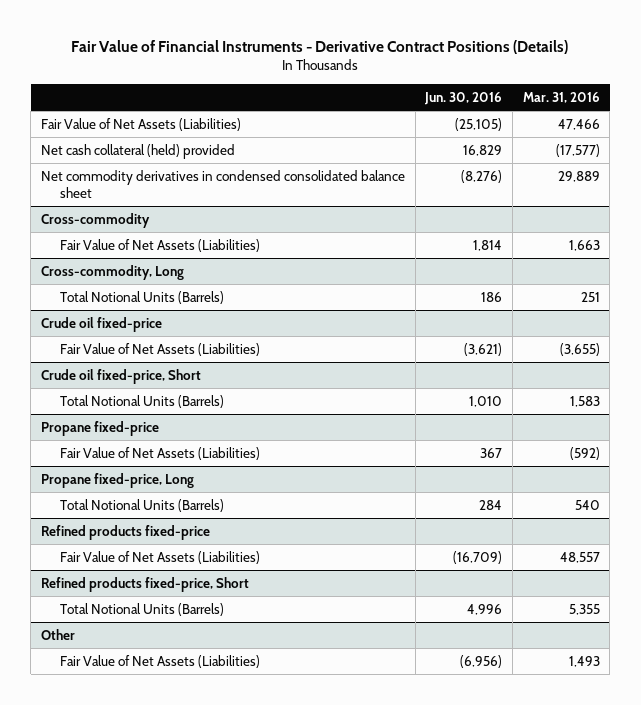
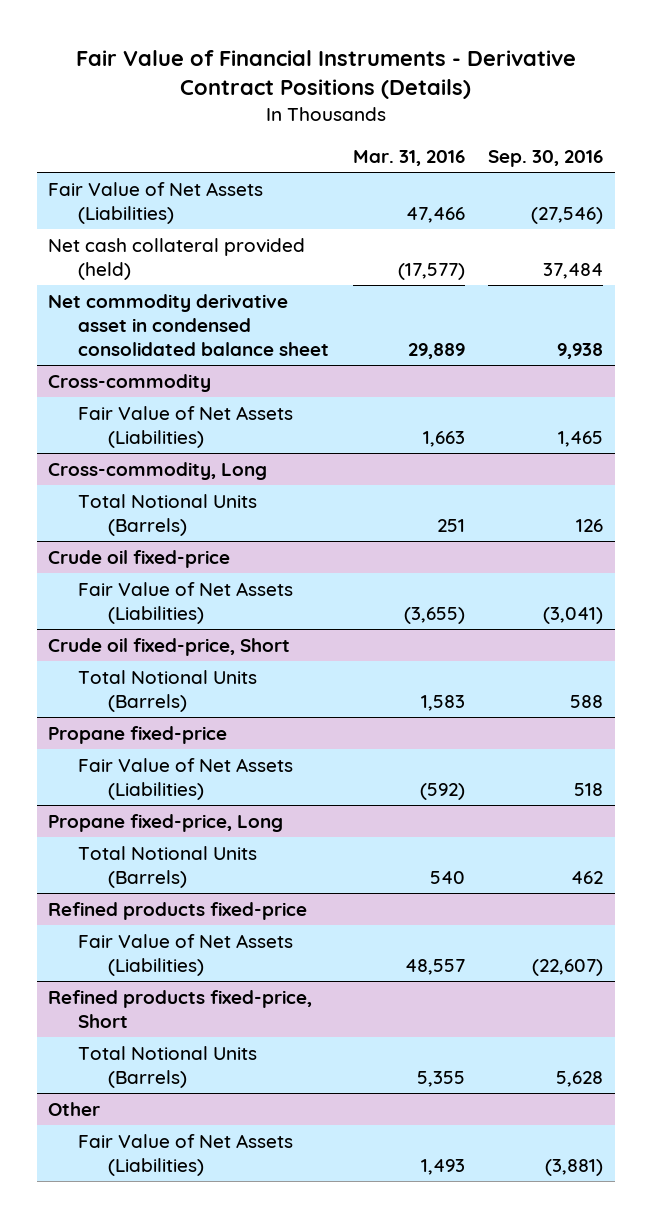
[424,91,503,105] Jun. 30, 2016 -> none
none -> [488,149,604,167] Sep. 30, 2016
[40,143,235,159] Net cash collateral (held) provided -> [48,237,306,280] Net cash collateral provided (held)
[40,169,405,198] Net commodity derivatives in condensed consolidated balance sheet -> [48,293,330,356] Net commodity derivative asset in condensed consolidated balance sheet

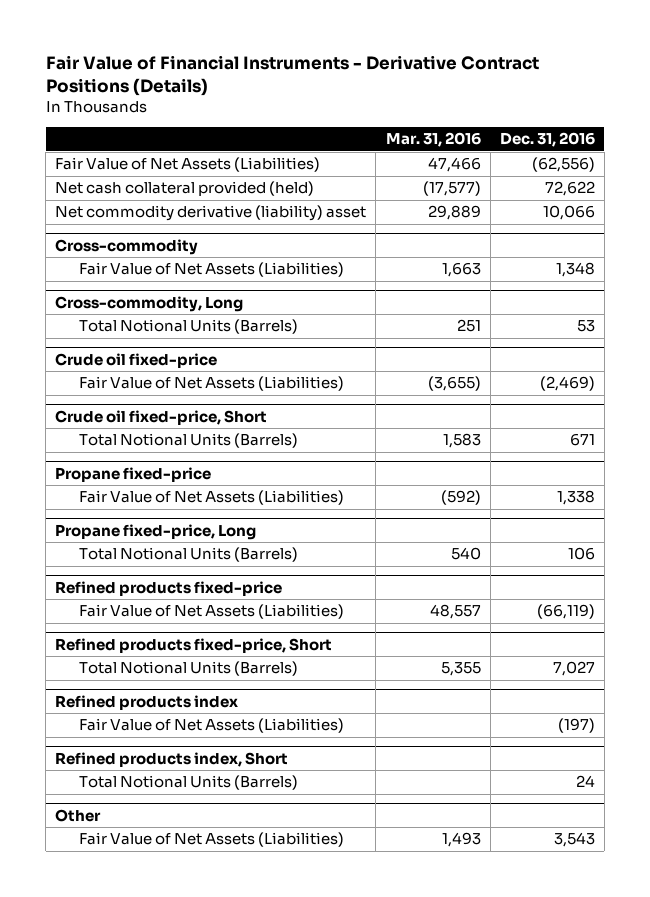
[488,149,604,167] Sep. 30, 2016 -> none
none -> [499,132,595,148] Dec. 31, 2016
[48,293,330,356] Net commodity derivative asset in condensed consolidated balance sheet -> [55,205,367,222] Net commodity derivative (liability) asset
none -> [55,694,239,710] Refined products index
none -> [78,718,344,734] Fair Value of Net Assets (Liabilities)
none -> [55,751,289,767] Refined products index, Short
none -> [78,775,298,791] Total Notional Units (Barrels)

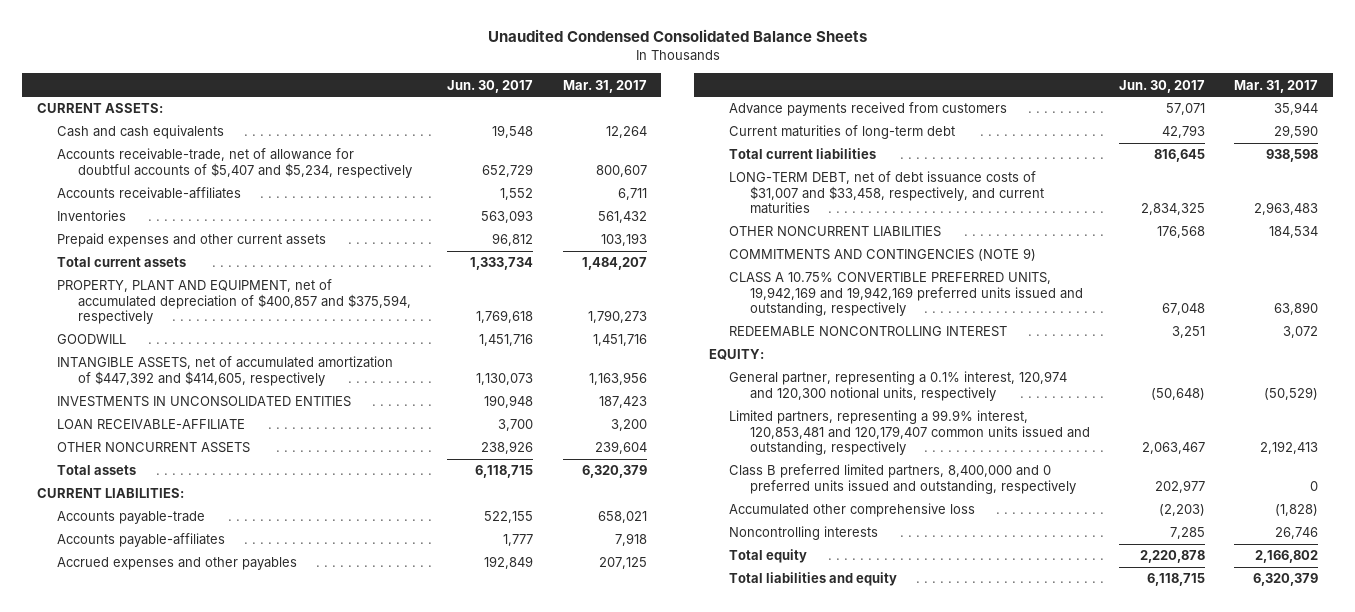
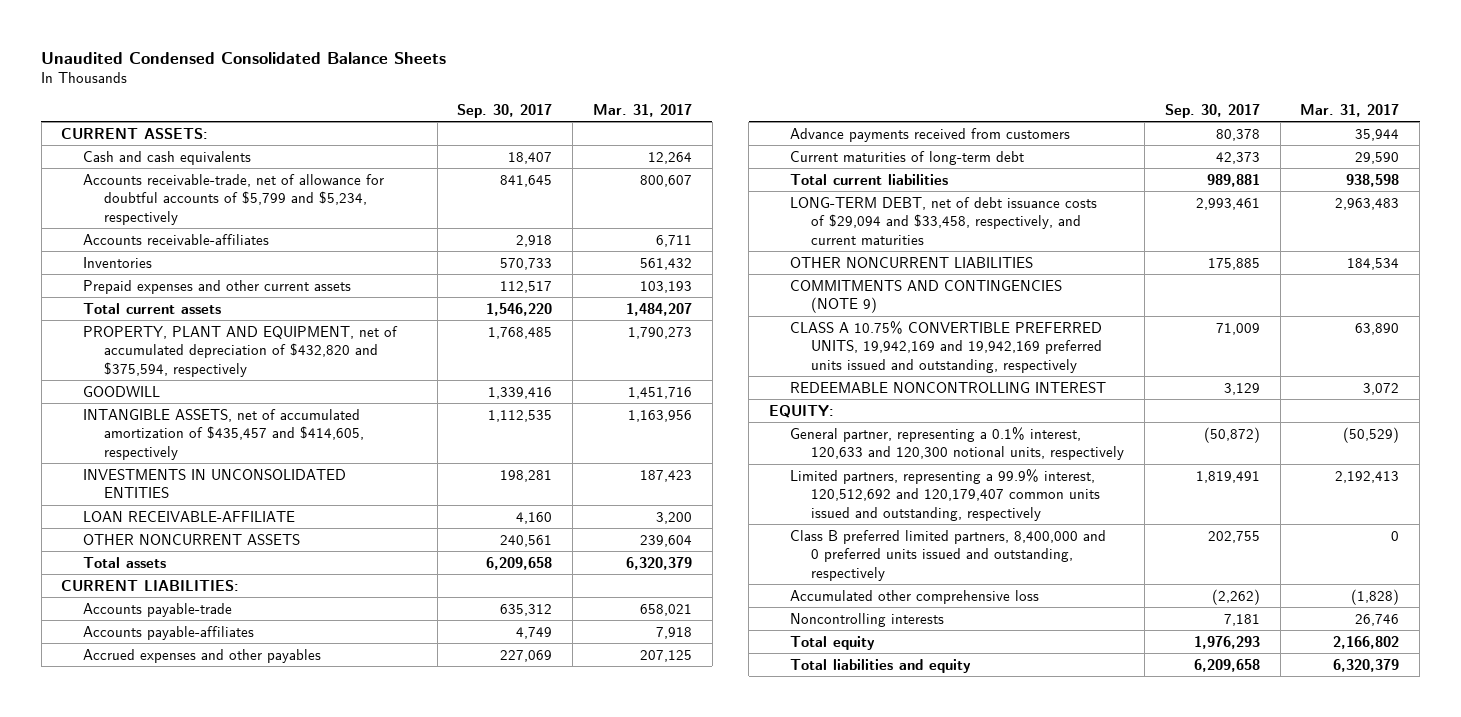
[447,79,534,93] Jun. 30, 2017 -> none
none -> [457,103,553,118] Sep. 30, 2017
[57,148,412,178] Accounts receivable-trade, net of allowance for doubtful accounts of $5,407 and $5,234, respectively -> [82,173,384,225] Accounts receivable-trade, net of allowance for doubtful accounts of $5,799 and $5,234, respectively
[57,279,411,325] PROPERTY, PLANT AND EQUIPMENT, net of accumulated depreciation of $400,857 and $375,594, respectively -> [82,325,398,377] PROPERTY, PLANT AND EQUIPMENT, net of accumulated depreciation of $432,820 and $375,594, respectively
[57,356,394,386] INTANGIBLE ASSETS, net of accumulated amortization of $447,392 and $414,605, respectively -> [82,408,364,460] INTANGIBLE ASSETS, net of accumulated amortization of $435,457 and $414,605, respectively
[729,171,1044,215] LONG-TERM DEBT, net of debt issuance costs of $31,007 and $33,458, respectively, and current maturities -> [790,196,1098,245] LONG-TERM DEBT, net of debt issuance costs of $29,094 and $33,458, respectively, and current maturities
[729,371,1068,401] General partner, representing a 0.1% interest, 120,974 and 120,300 notional units, respectively -> [790,426,1125,461] General partner, representing a 0.1% interest, 120,633 and 120,300 notional units, respectively
[729,410,1090,456] Limited partners, representing a 99.9% interest, 120,853,481 and 120,179,407 common units issued and outstanding, respectively -> [790,468,1101,521] Limited partners, representing a 99.9% interest, 120,512,692 and 120,179,407 common units issued and outstanding, respectively

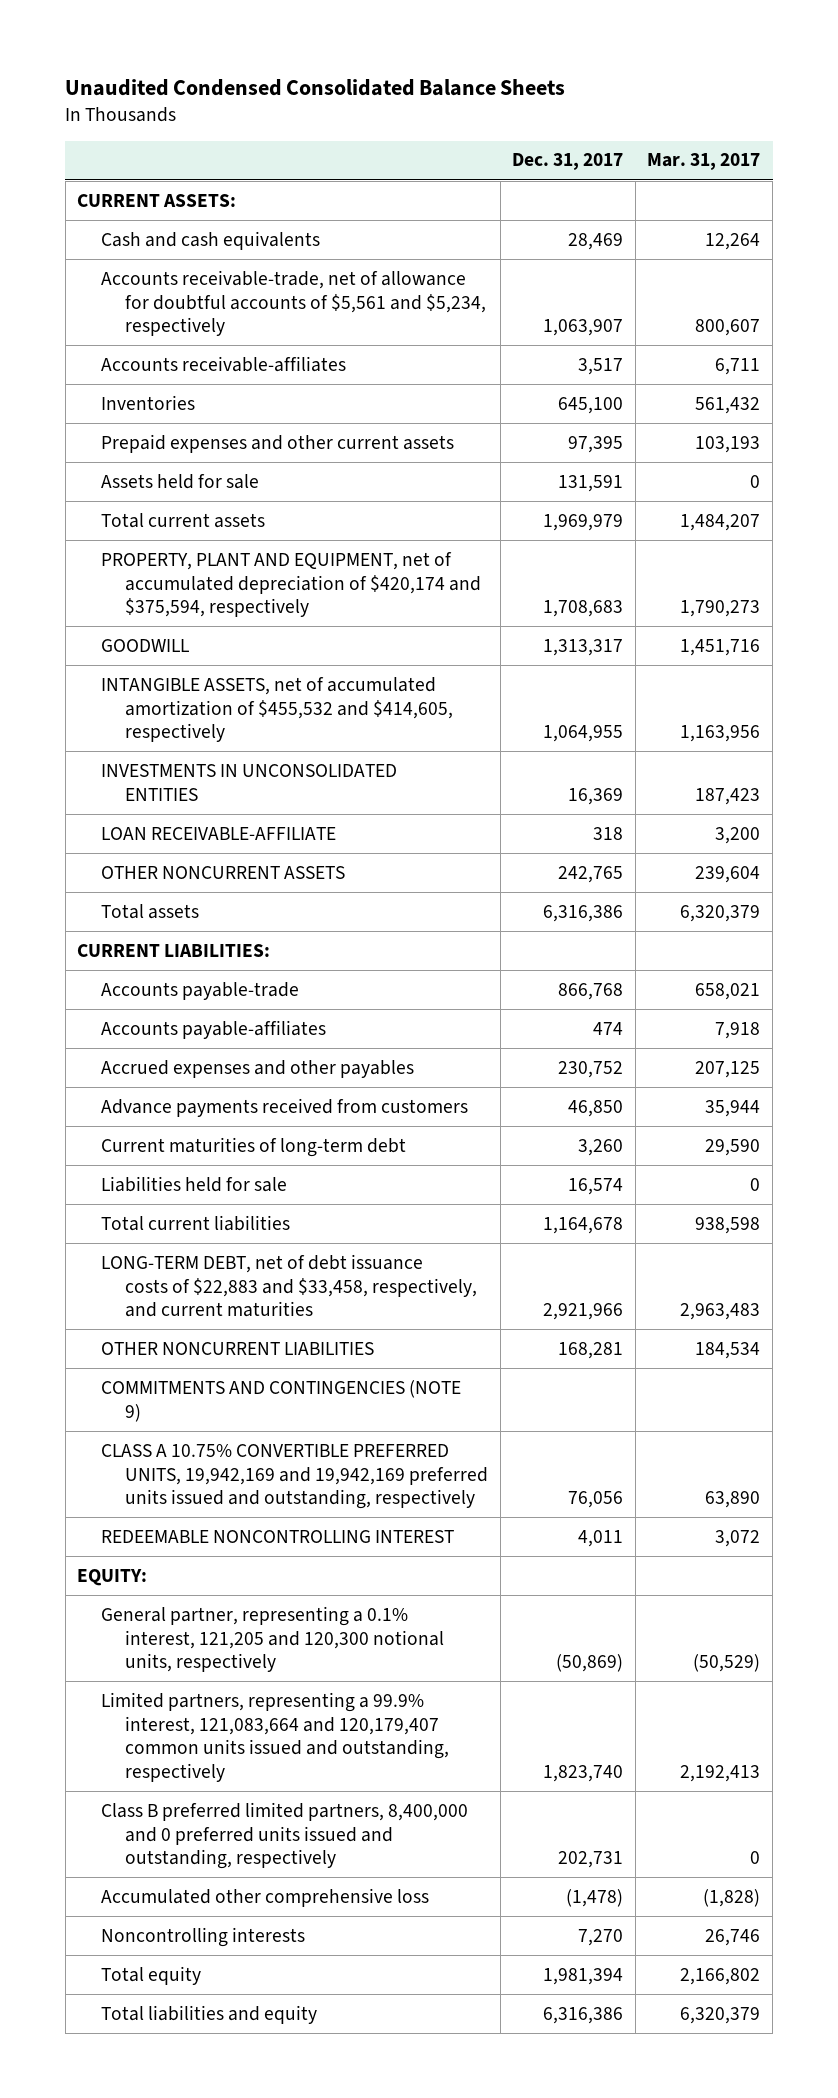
[457,103,553,118] Sep. 30, 2017 -> none
none -> [512,153,624,171] Dec. 31, 2017
[82,173,384,225] Accounts receivable-trade, net of allowance for doubtful accounts of $5,799 and $5,234, respectively -> [101,269,487,337] Accounts receivable-trade, net of allowance for doubtful accounts of $5,561 and $5,234, respectively
none -> [101,473,260,489] Assets held for sale
[82,325,398,377] PROPERTY, PLANT AND EQUIPMENT, net of accumulated depreciation of $432,820 and $375,594, respectively -> [101,551,482,618] PROPERTY, PLANT AND EQUIPMENT, net of accumulated depreciation of $420,174 and $375,594, respectively
[82,408,364,460] INTANGIBLE ASSETS, net of accumulated amortization of $435,457 and $414,605, respectively -> [101,676,454,743] INTANGIBLE ASSETS, net of accumulated amortization of $455,532 and $414,605, respectively
none -> [101,1175,288,1192] Liabilities held for sale
[790,196,1098,245] LONG-TERM DEBT, net of debt issuance costs of $29,094 and $33,458, respectively, and current maturities -> [101,1253,478,1318] LONG-TERM DEBT, net of debt issuance costs of $22,883 and $33,458, respectively, and current maturities
[790,426,1125,461] General partner, representing a 0.1% interest, 120,633 and 120,300 notional units, respectively -> [101,1605,445,1673] General partner, representing a 0.1% interest, 121,205 and 120,300 notional units, respectively
[790,468,1101,521] Limited partners, representing a 99.9% interest, 120,512,692 and 120,179,407 common units issued and outstanding, respectively -> [101,1691,450,1782] Limited partners, representing a 99.9% interest, 121,083,664 and 120,179,407 common units issued and outstanding, respectively

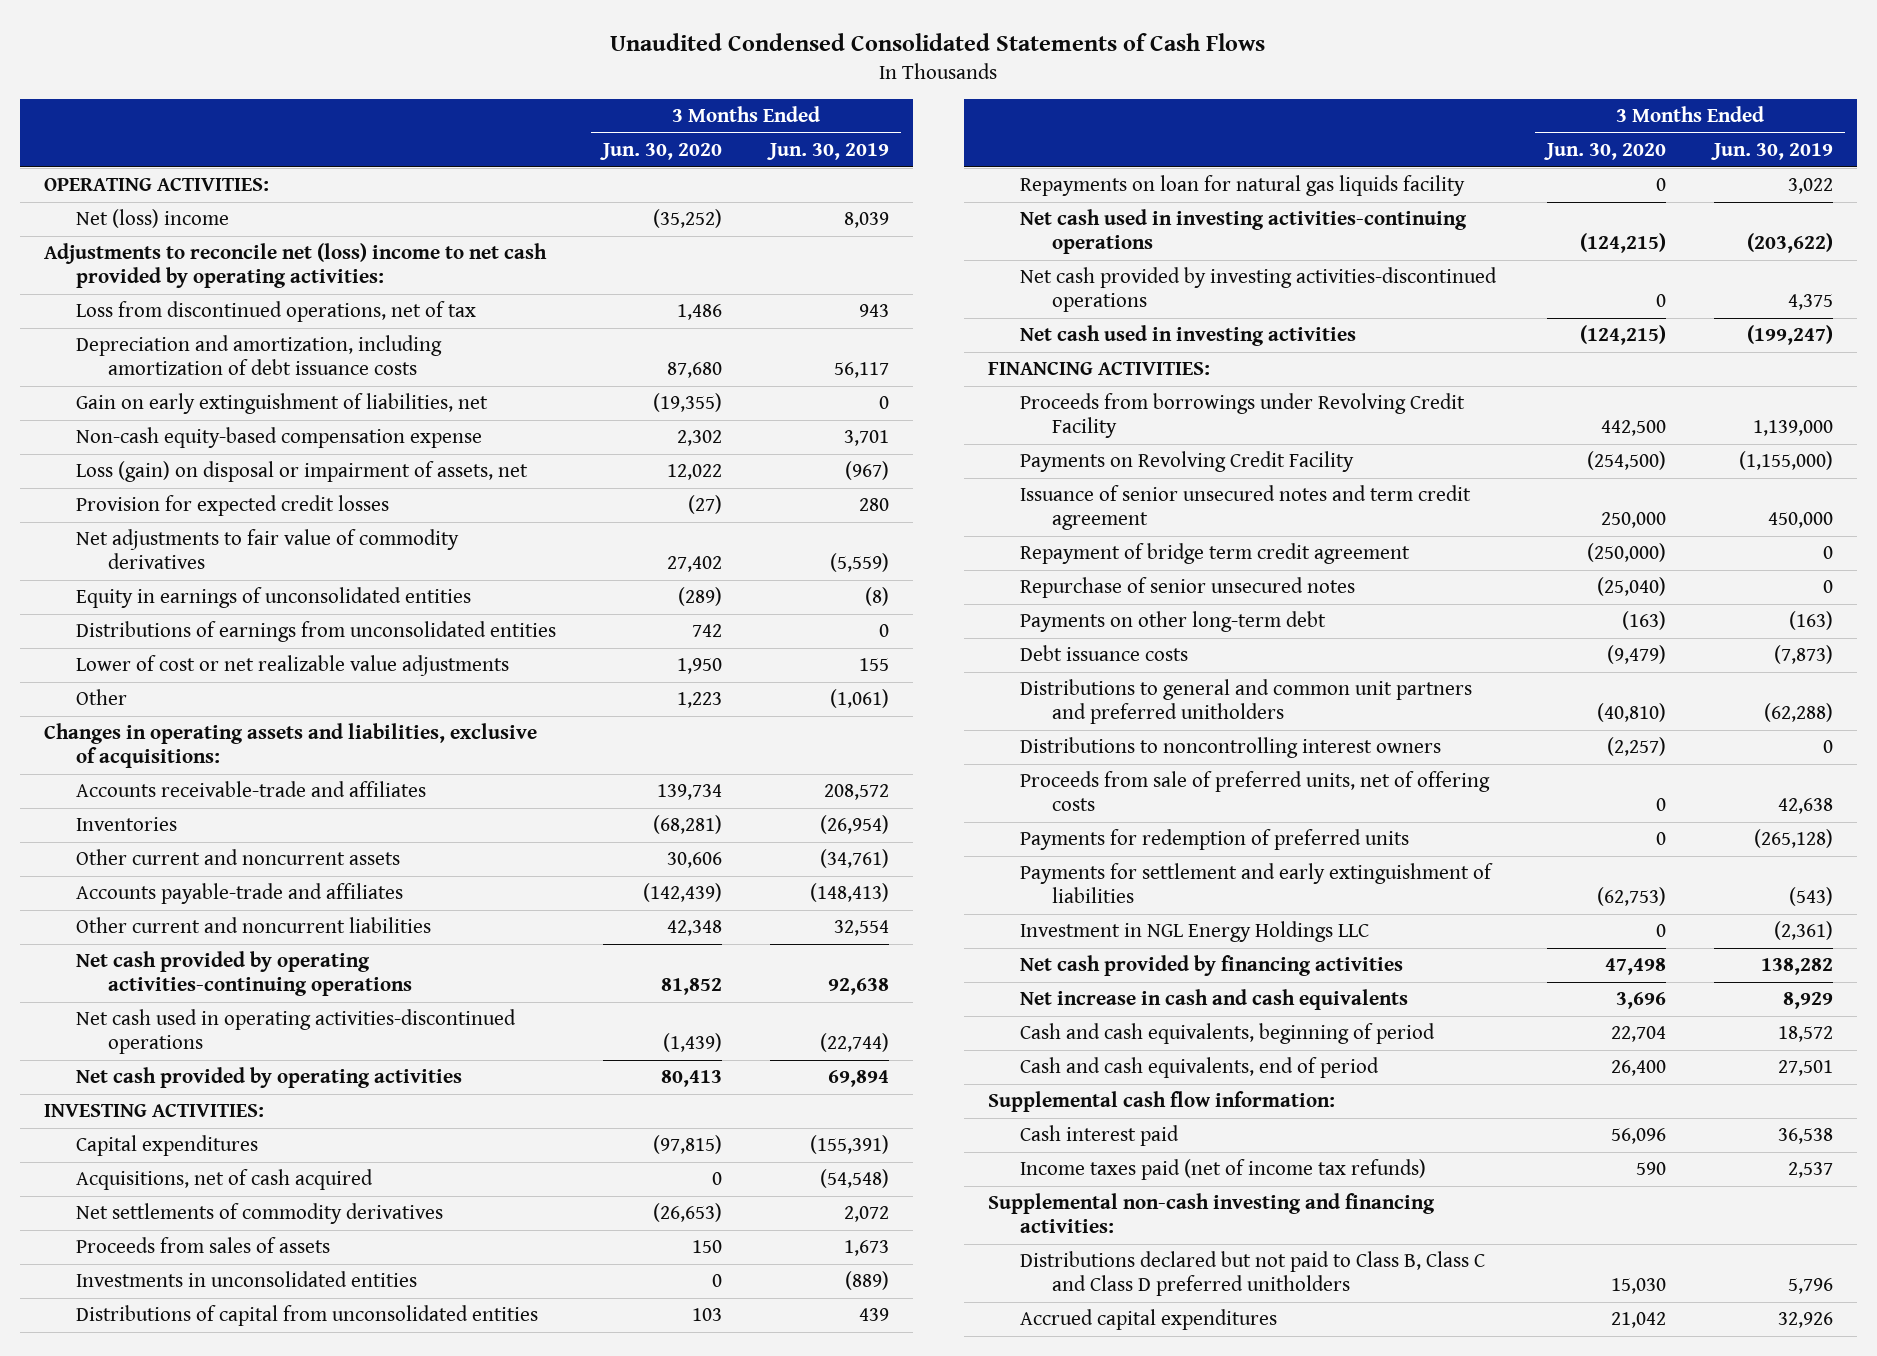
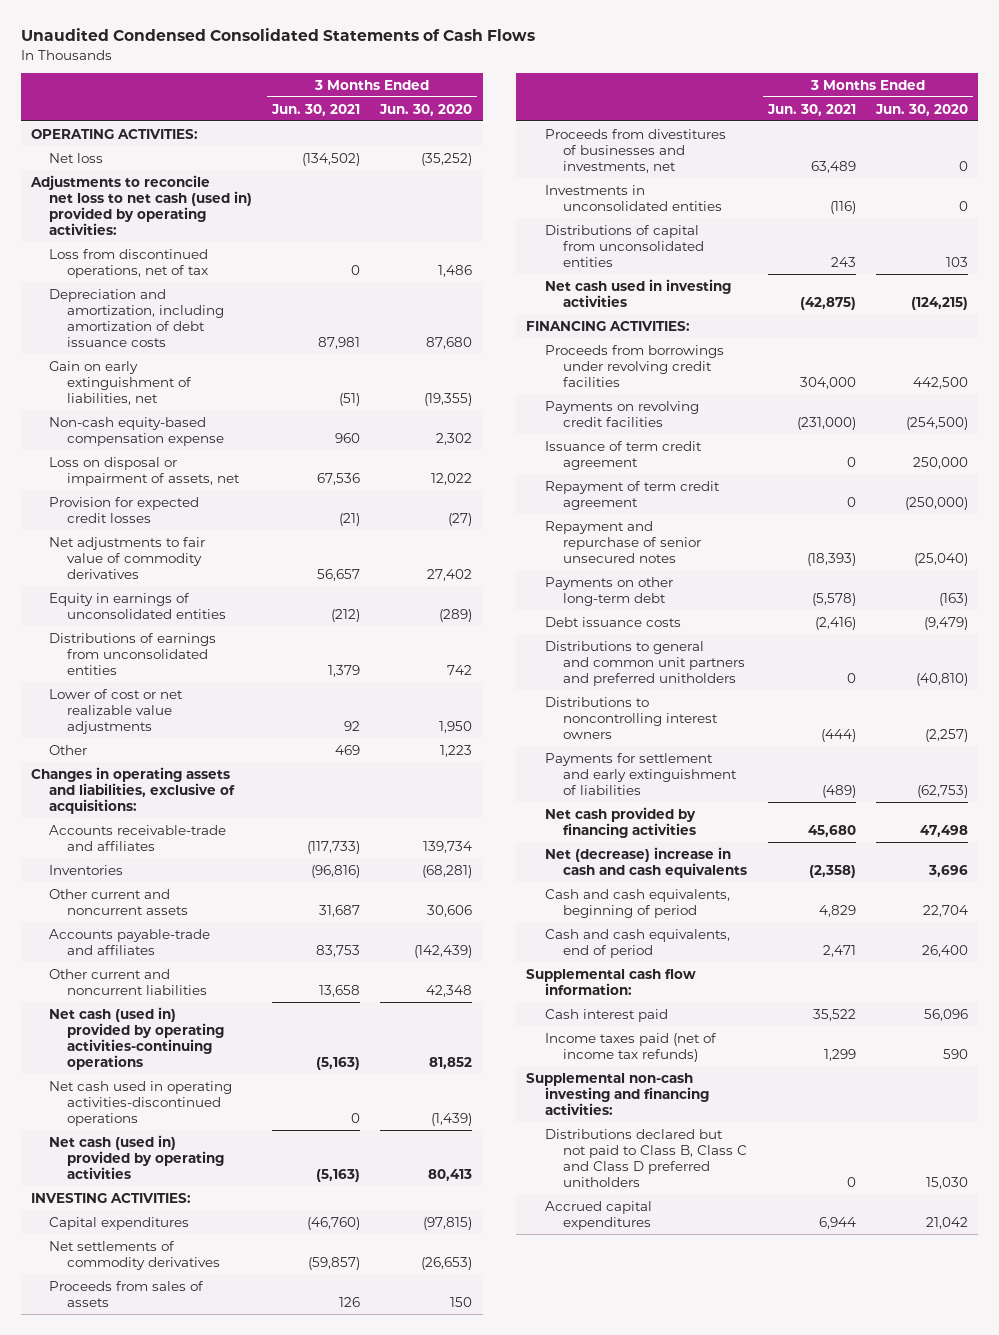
[767,143,890,161] Jun. 30, 2019 -> none
none -> [271,103,361,116] Jun. 30, 2021
[75,209,229,229] Net (loss) income -> [48,152,103,163] Net loss
[43,243,547,289] Adjustments to reconcile net (loss) income to net cash provided by operating activities: -> [29,174,252,236] Adjustments to reconcile net loss to net cash (used in) provided by operating activities:
[75,461,528,483] Loss (gain) on disposal or impairment of assets, net -> [48,456,241,486] Loss on disposal or impairment of assets, net
[75,951,412,997] Net cash provided by operating activities-continuing operations -> [48,1006,225,1071] Net cash (used in) provided by operating activities-continuing operations
[75,1067,462,1089] Net cash provided by operating activities -> [48,1134,225,1180] Net cash (used in) provided by operating activities
[75,1169,373,1191] Acquisitions, net of cash acquired -> none
none -> [544,128,726,174] Proceeds from divestitures of businesses and investments, net
[1019,175,1465,197] Repayments on loan for natural gas liquids facility -> none
[1019,209,1467,255] Net cash used in investing activities-continuing operations -> none
[1019,267,1497,313] Net cash provided by investing activities-discontinued operations -> none
[1019,393,1465,439] Proceeds from borrowings under Revolving Credit Facility -> [544,344,724,388] Proceeds from borrowings under revolving credit facilities
[1019,451,1354,473] Payments on Revolving Credit Facility -> [544,400,699,427] Payments on revolving credit facilities
[1019,485,1471,531] Issuance of senior unsecured notes and term credit agreement -> [544,440,702,470] Issuance of term credit agreement
[1019,543,1410,565] Repayment of bridge term credit agreement -> [544,480,720,510] Repayment of term credit agreement
[1019,577,1355,599] Repurchase of senior unsecured notes -> [544,520,701,564] Repayment and repurchase of senior unsecured notes
[1019,771,1490,812] Proceeds from sale of preferred units, net of offering costs -> none
[1019,829,1409,851] Payments for redemption of preferred units -> none
[1019,921,1369,943] Investment in NGL Energy Holdings LLC -> none
[1019,989,1408,1011] Net increase in cash and cash equivalents -> [544,846,747,878] Net (decrease) increase in cash and cash equivalents

